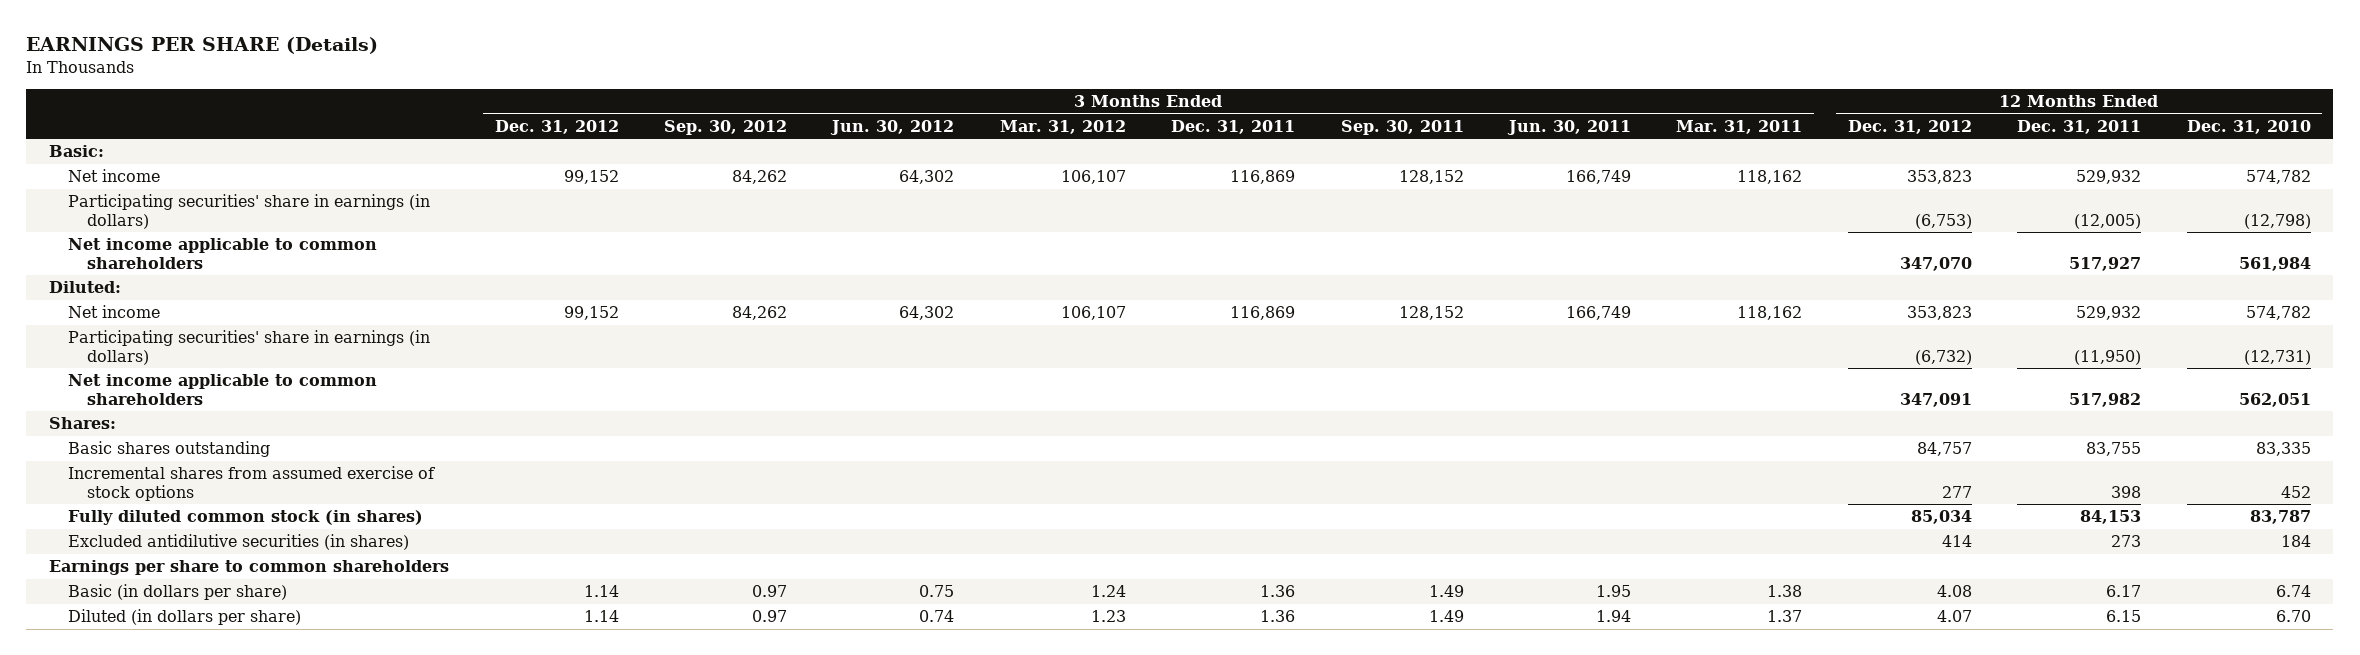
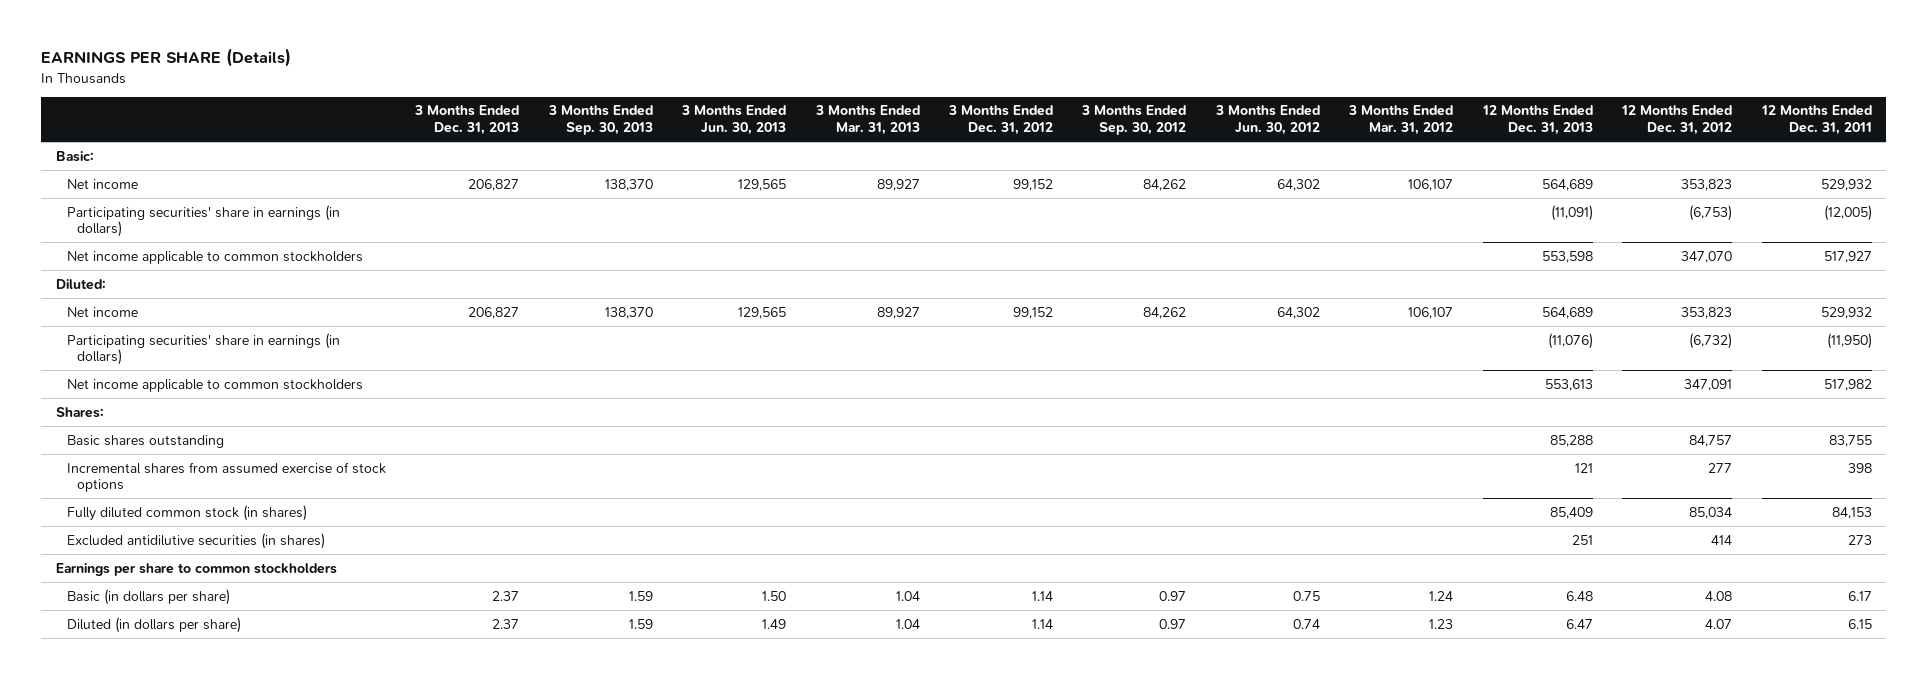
[1171,119,1296,134] Dec. 31, 2011 -> none
[1340,119,1464,135] Sep. 30, 2011 -> none
[1506,119,1631,135] Jun. 30, 2011 -> none
[1676,119,1803,134] Mar. 31, 2011 -> none
[2186,119,2311,134] Dec. 31, 2010 -> none
none -> [414,105,520,136] 3 Months Ended Dec. 31, 2013
none -> [547,105,653,136] 3 Months Ended Sep. 30, 2013
none -> [681,105,787,136] 3 Months Ended Jun. 30, 2013
none -> [814,105,920,136] 3 Months Ended Mar. 31, 2013
none -> [1481,105,1593,136] 12 Months Ended Dec. 31, 2013
[67,238,377,269] Net income applicable to common shareholders -> [66,250,363,264] Net income applicable to common stockholders
[67,374,377,405] Net income applicable to common shareholders -> [66,378,363,392] Net income applicable to common stockholders
[49,560,450,576] Earnings per share to common shareholders -> [56,562,338,576] Earnings per share to common stockholders

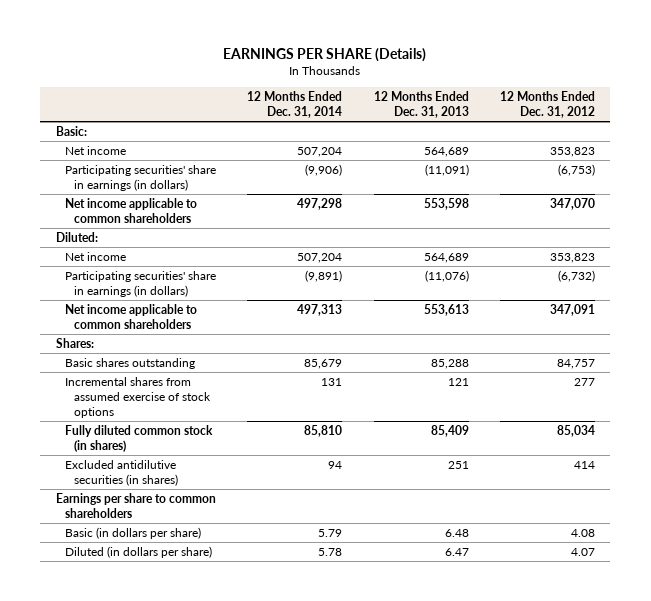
[414,105,520,136] 3 Months Ended Dec. 31, 2013 -> none
[547,105,653,136] 3 Months Ended Sep. 30, 2013 -> none
[681,105,787,136] 3 Months Ended Jun. 30, 2013 -> none
[814,105,920,136] 3 Months Ended Mar. 31, 2013 -> none
[948,105,1054,136] 3 Months Ended Dec. 31, 2012 -> none
[1081,105,1187,136] 3 Months Ended Sep. 30, 2012 -> none
[1214,105,1320,136] 3 Months Ended Jun. 30, 2012 -> none
[1348,105,1454,136] 3 Months Ended Mar. 31, 2012 -> none
[1760,105,1872,136] 12 Months Ended Dec. 31, 2011 -> none
none -> [247,90,343,118] 12 Months Ended Dec. 31, 2014
[66,250,363,264] Net income applicable to common stockholders -> [64,197,197,223] Net income applicable to common shareholders
[66,378,363,392] Net income applicable to common stockholders -> [64,303,197,329] Net income applicable to common shareholders
[56,562,338,576] Earnings per share to common stockholders -> [56,492,217,518] Earnings per share to common shareholders

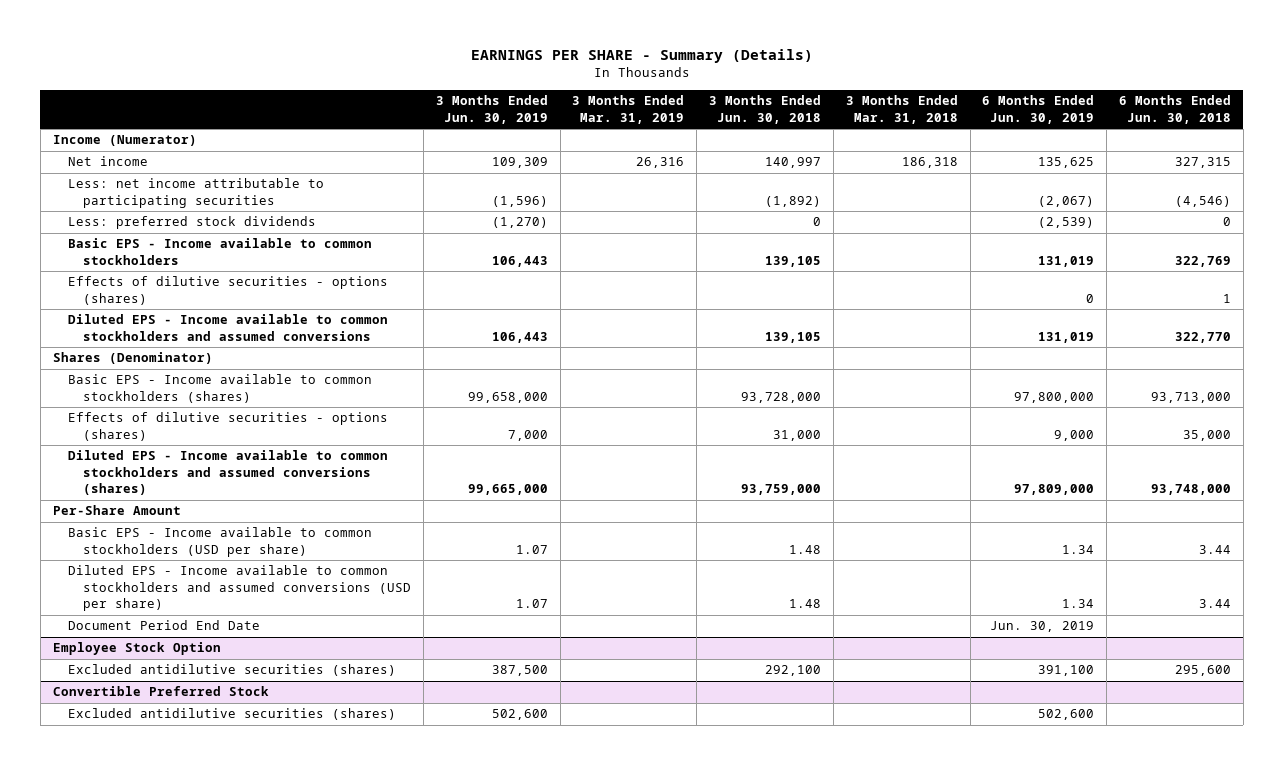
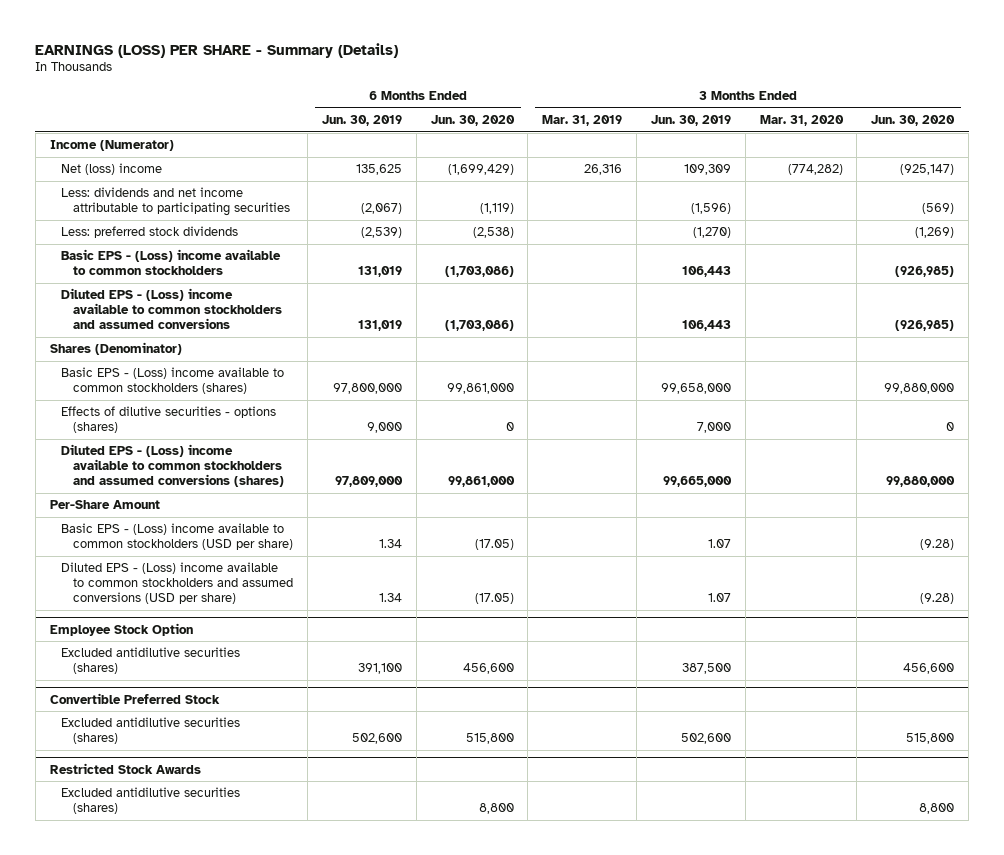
[470,49,813,64] EARNINGS PER SHARE - Summary (Details) -> [35,42,399,58] EARNINGS (LOSS) PER SHARE - Summary (Details)
[709,95,822,125] 3 Months Ended Jun. 30, 2018 -> none
[845,95,958,125] 3 Months Ended Mar. 31, 2018 -> none
[1118,95,1231,125] 6 Months Ended Jun. 30, 2018 -> none
none -> [430,115,515,127] Jun. 30, 2020
none -> [759,115,844,127] Mar. 31, 2020
none -> [871,115,956,127] Jun. 30, 2020
[67,156,148,167] Net income -> [61,163,163,176] Net (loss) income
[67,178,324,208] Less: net income attributable to participating securities -> [61,187,291,216] Less: dividends and net income attributable to participating securities
[67,276,388,305] Effects of dilutive securities - options (shares) -> none
[67,238,372,265] Basic EPS - Income available to common stockholders -> [61,249,282,275] Basic EPS - (Loss) income available to common stockholders
[67,314,388,341] Diluted EPS - Income available to common stockholders and assumed conversions -> [61,288,283,329] Diluted EPS - (Loss) income available to common stockholders and assumed conversions
[67,374,372,403] Basic EPS - Income available to common stockholders (shares) -> [61,367,285,394] Basic EPS - (Loss) income available to common stockholders (shares)
[67,450,388,496] Diluted EPS - Income available to common stockholders and assumed conversions (shares) -> [61,444,285,487] Diluted EPS - (Loss) income available to common stockholders and assumed conversions (shares)
[67,620,260,631] Document Period End Date -> none
[67,527,372,557] Basic EPS - Income available to common stockholders (USD per share) -> [61,523,294,550] Basic EPS - (Loss) income available to common stockholders (USD per share)
[67,565,412,612] Diluted EPS - Income available to common stockholders and assumed conversions (USD per share) -> [61,562,294,604] Diluted EPS - (Loss) income available to common stockholders and assumed conversions (USD per share)
none -> [49,762,201,774] Restricted Stock Awards
none -> [61,787,241,814] Excluded antidilutive securities (shares)

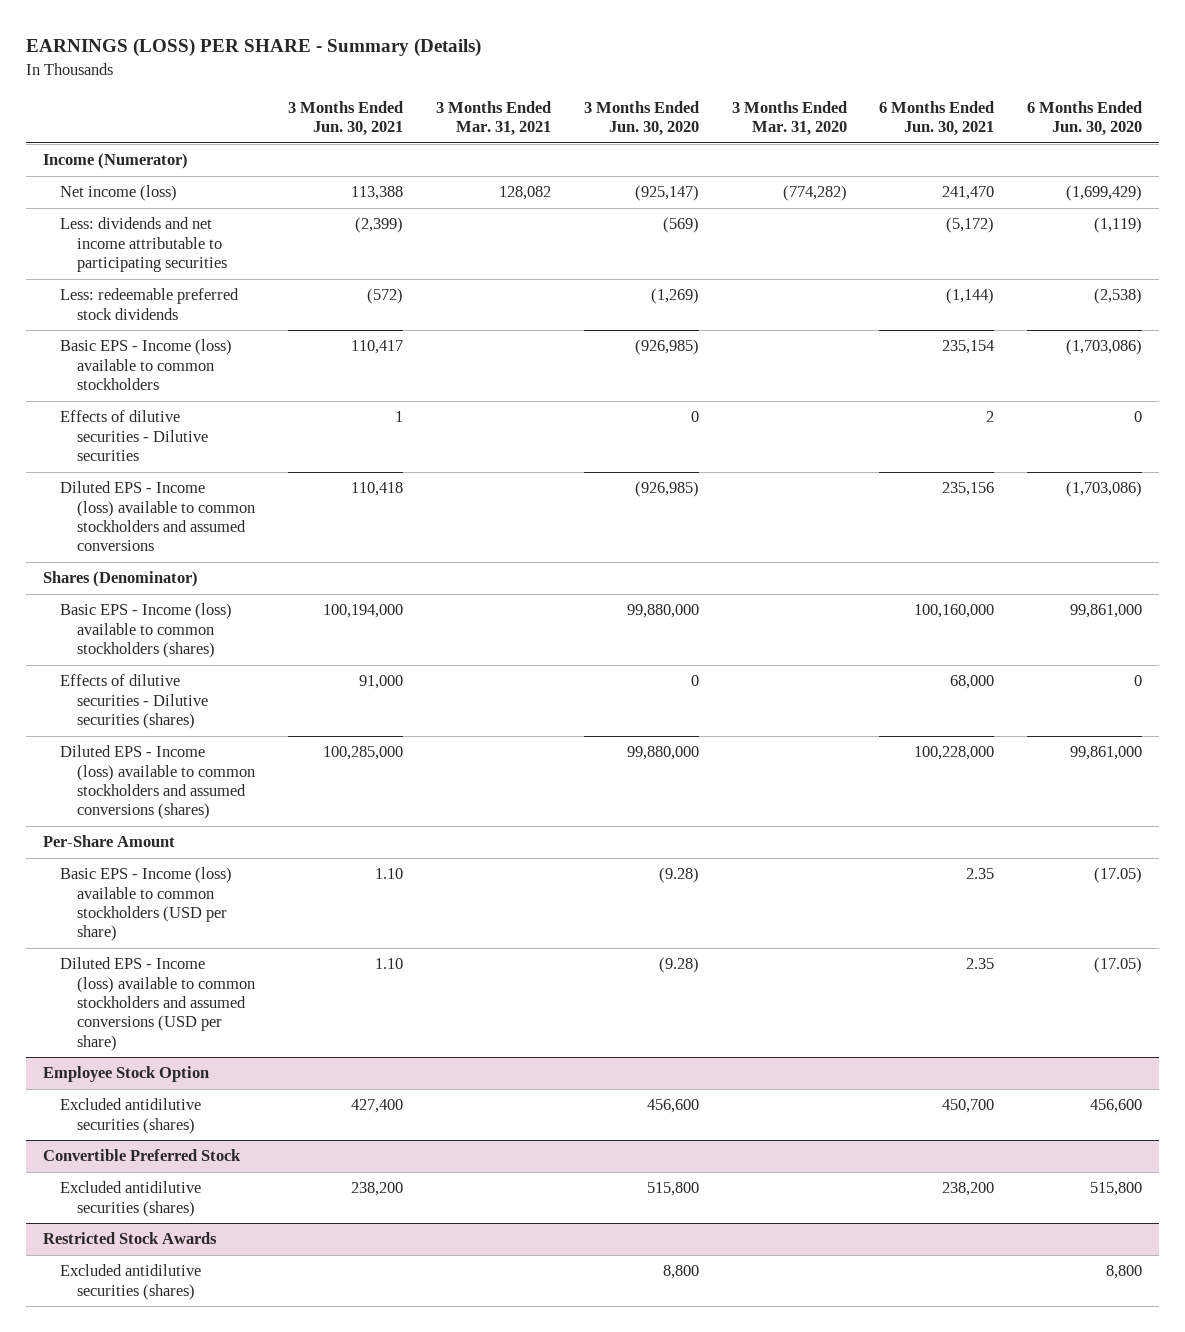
[322,115,403,127] Jun. 30, 2019 -> none
[542,115,623,127] Mar. 31, 2019 -> none
[650,115,731,127] Jun. 30, 2019 -> none
none -> [287,101,403,137] 3 Months Ended Jun. 30, 2021
none -> [435,101,551,137] 3 Months Ended Mar. 31, 2021
none -> [879,101,995,137] 6 Months Ended Jun. 30, 2021
[61,163,163,176] Net (loss) income -> [59,185,177,202] Net income (loss)
[61,226,239,239] Less: preferred stock dividends -> [59,288,239,320] Less: redeemable preferred stock dividends
[61,249,282,275] Basic EPS - (Loss) income available to common stockholders -> [59,339,232,391] Basic EPS - Income (loss) available to common stockholders
none -> [59,410,209,462] Effects of dilutive securities - Dilutive securities
[61,288,283,329] Diluted EPS - (Loss) income available to common stockholders and assumed conversions -> [59,481,256,552] Diluted EPS - Income (loss) available to common stockholders and assumed conversions
[61,367,285,394] Basic EPS - (Loss) income available to common stockholders (shares) -> [59,603,232,659] Basic EPS - Income (loss) available to common stockholders (shares)
[61,406,277,433] Effects of dilutive securities - options (shares) -> [59,674,209,730] Effects of dilutive securities - Dilutive securities (shares)
[61,444,285,487] Diluted EPS - (Loss) income available to common stockholders and assumed conversions (shares) -> [59,745,256,820] Diluted EPS - Income (loss) available to common stockholders and assumed conversions (shares)
[61,523,294,550] Basic EPS - (Loss) income available to common stockholders (USD per share) -> [59,867,232,942] Basic EPS - Income (loss) available to common stockholders (USD per share)
[61,562,294,604] Diluted EPS - (Loss) income available to common stockholders and assumed conversions (USD per share) -> [59,957,256,1051] Diluted EPS - Income (loss) available to common stockholders and assumed conversions (USD per share)

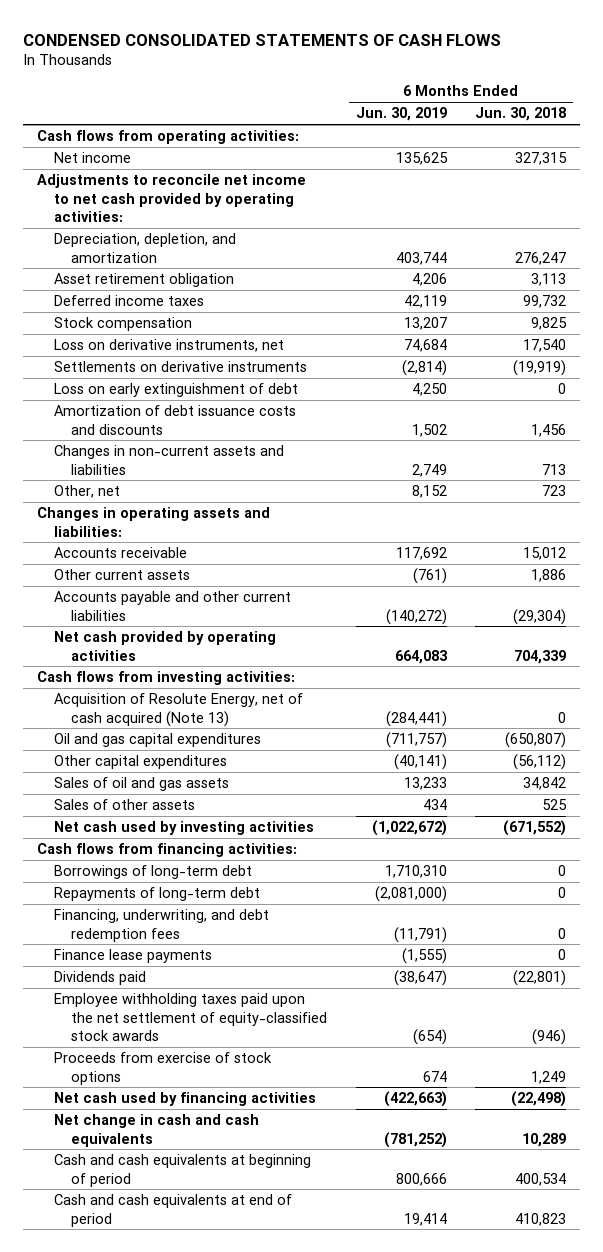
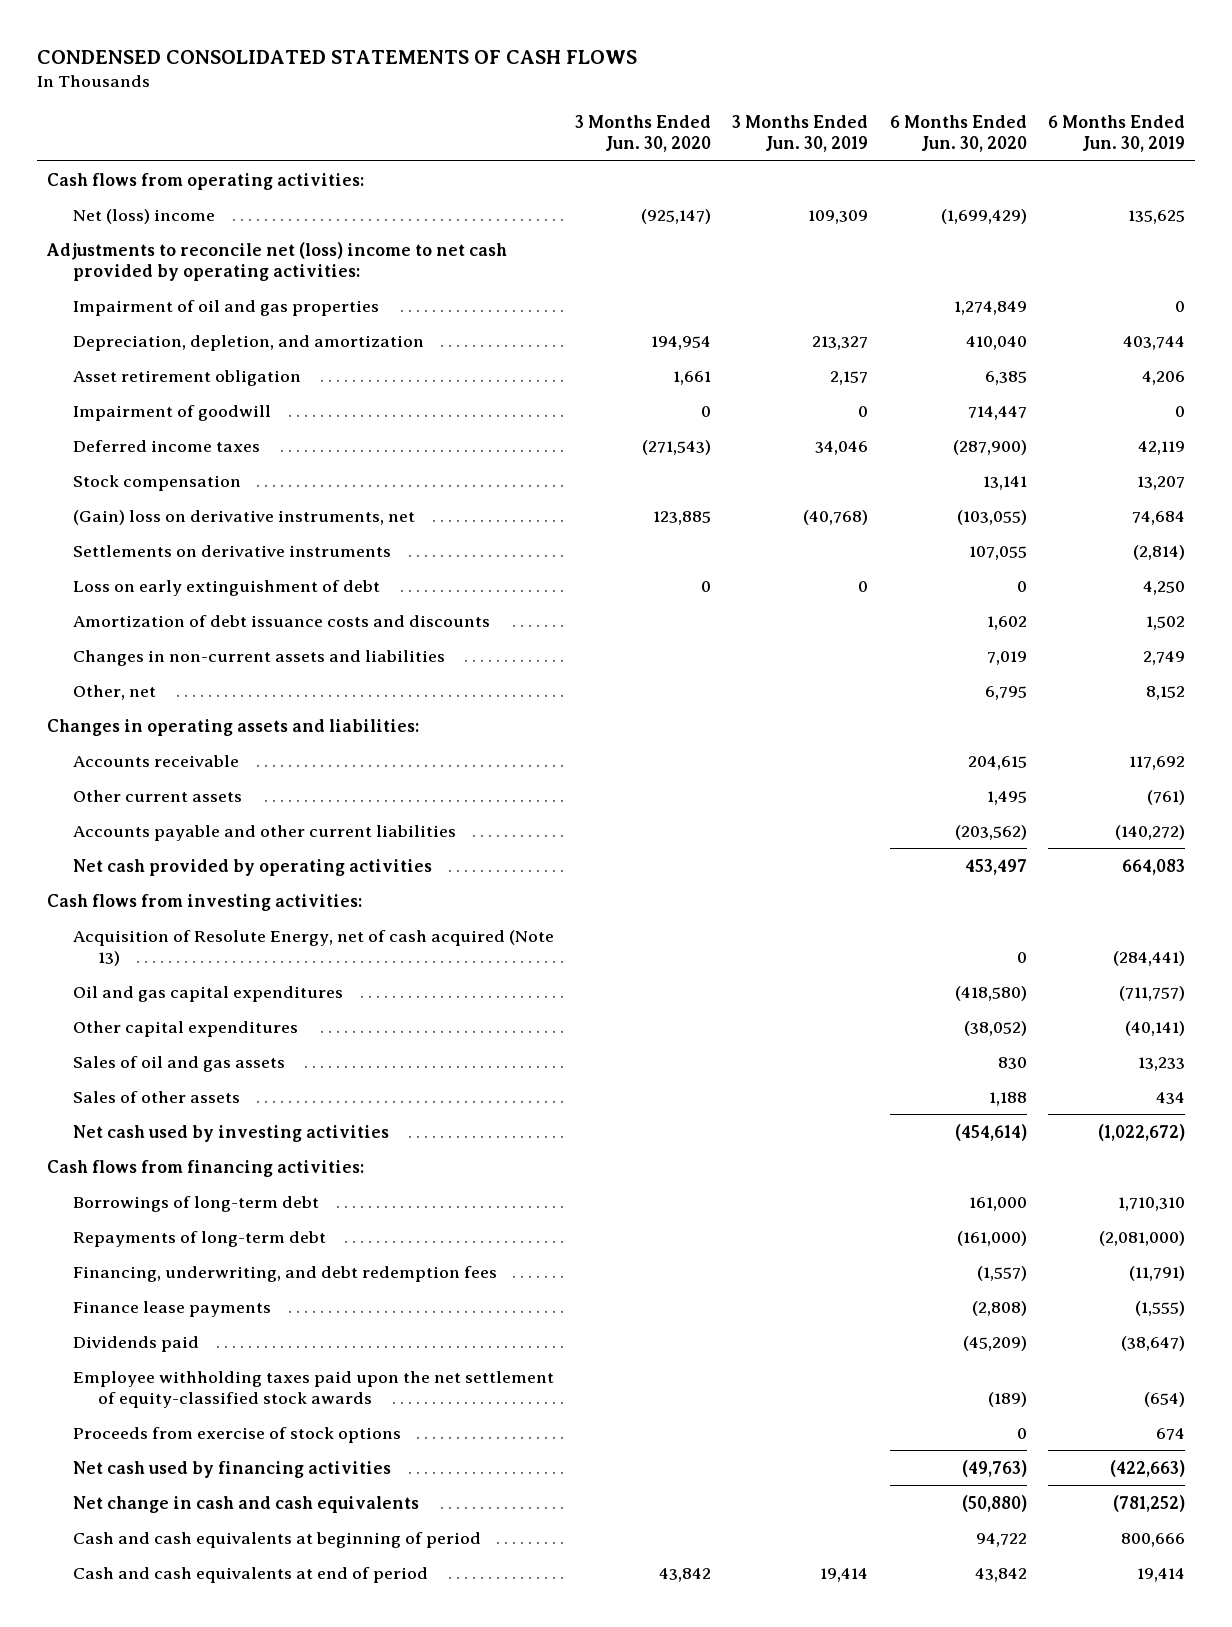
[474,107,566,122] Jun. 30, 2018 -> none
none -> [575,115,712,153] 3 Months Ended Jun. 30, 2020
none -> [732,115,869,153] 3 Months Ended Jun. 30, 2019
none -> [889,115,1027,153] 6 Months Ended Jun. 30, 2020
[54,152,132,164] Net income -> [72,208,215,224] Net (loss) income
[37,174,307,222] Adjustments to reconcile net income to net cash provided by operating activities: -> [46,241,508,281] Adjustments to reconcile net (loss) income to net cash provided by operating activities:
none -> [72,299,379,316] Impairment of oil and gas properties
none -> [72,404,271,421] Impairment of goodwill
[54,339,285,353] Loss on derivative instruments, net -> [72,509,415,525] (Gain) loss on derivative instruments, net

